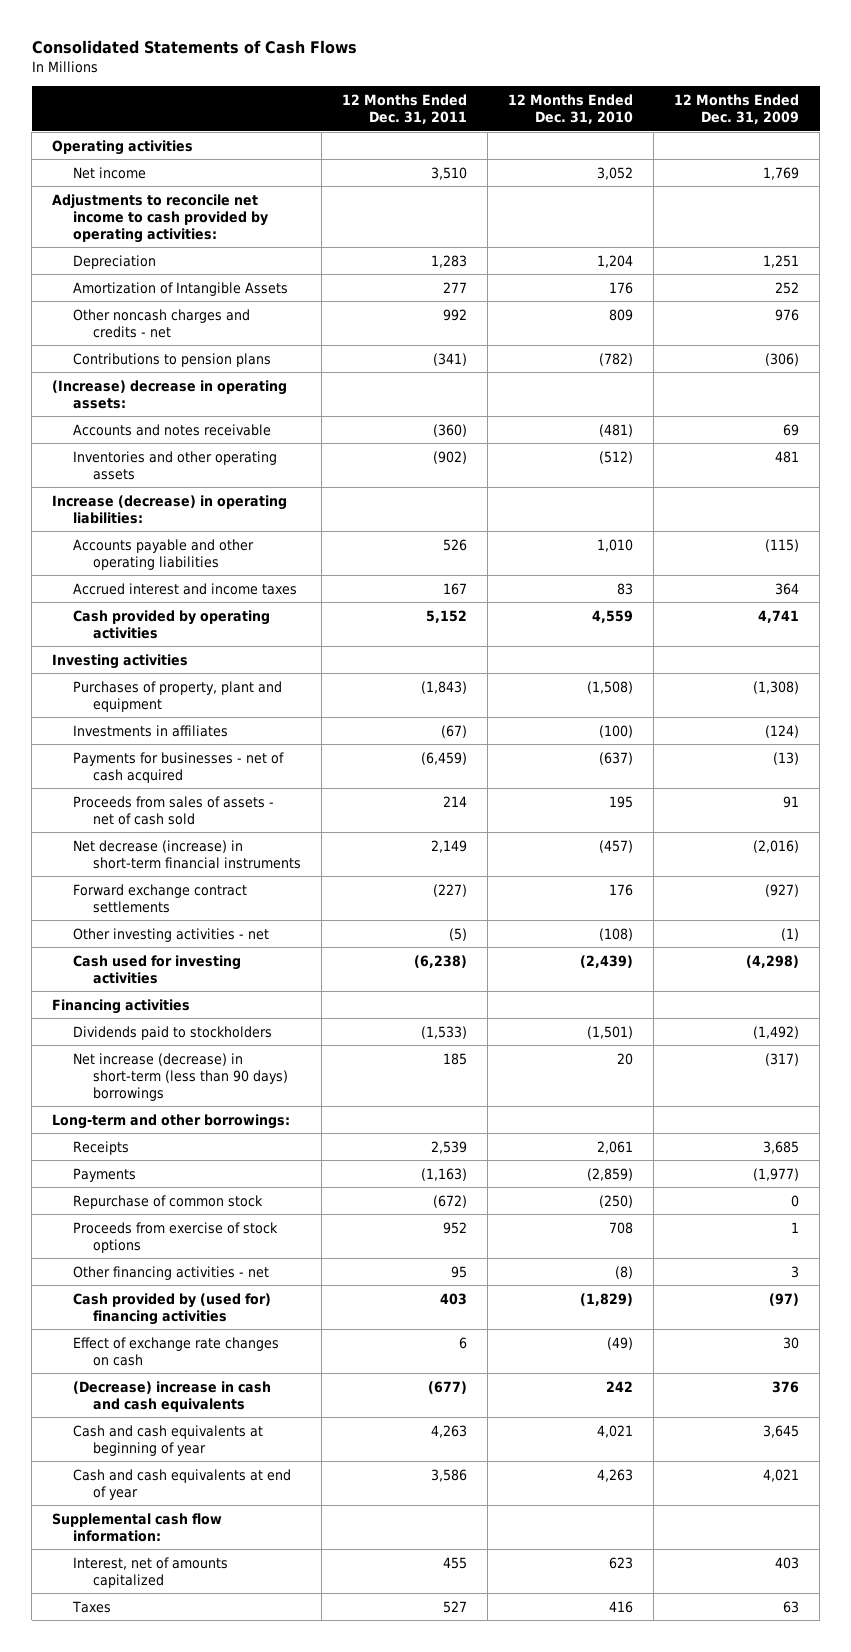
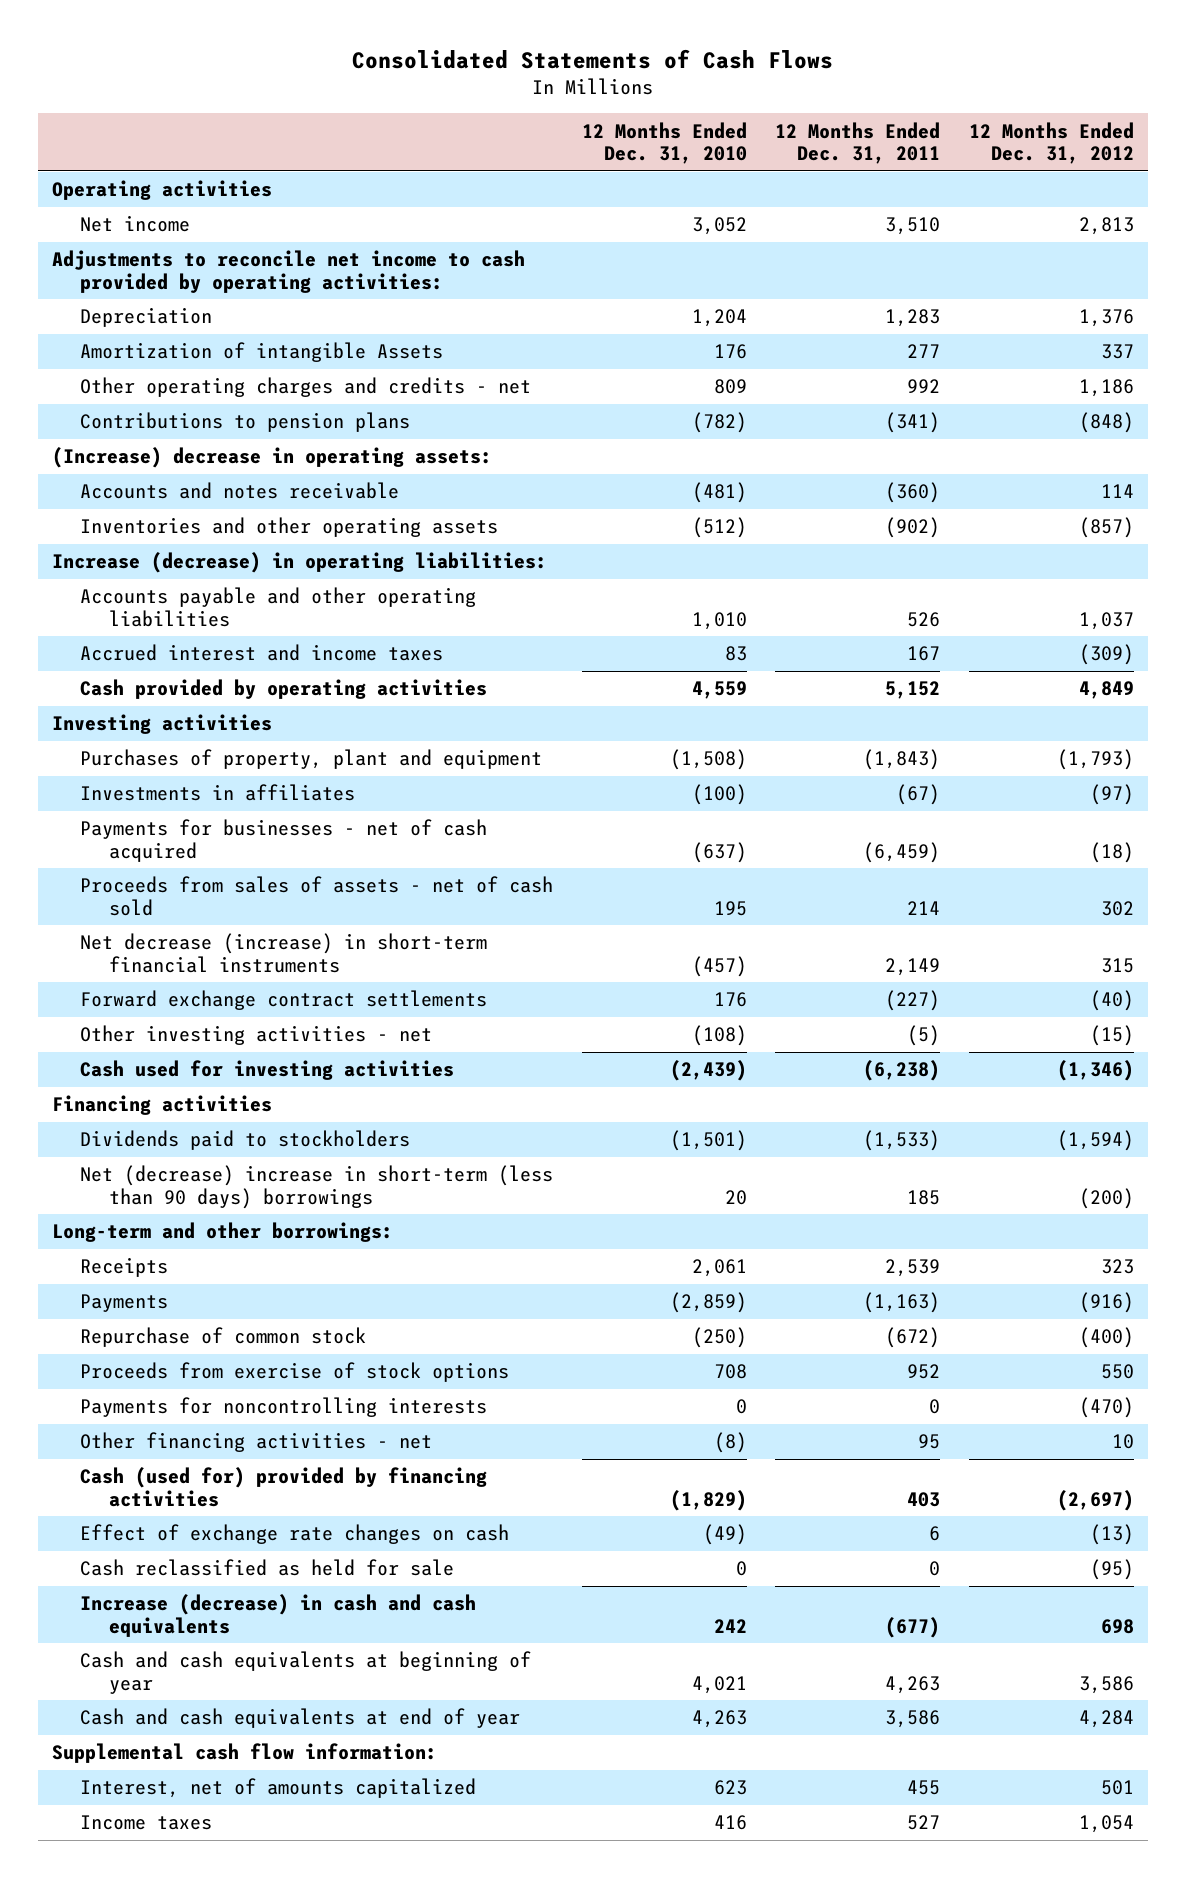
[674,93,800,125] 12 Months Ended Dec. 31, 2009 -> none
none -> [968,121,1134,164] 12 Months Ended Dec. 31, 2012
[72,281,288,296] Amortization of Intangible Assets -> [80,342,444,363] Amortization of intangible Assets
[72,308,250,338] Other noncash charges and credits - net -> [80,377,532,398] Other operating charges and credits - net
[72,1052,289,1101] Net increase (decrease) in short-term (less than 90 days) borrowings -> [80,1165,554,1209] Net (decrease) increase in short-term (less than 90 days) borrowings
none -> [80,1397,488,1418] Payments for noncontrolling interests
[72,1292,271,1325] Cash provided by (used for) financing activities -> [80,1467,488,1507] Cash (used for) provided by financing activities
none -> [80,1559,455,1577] Cash reclassified as held for sale
[72,1380,271,1412] (Decrease) increase in cash and cash equivalents -> [80,1594,477,1637] Increase (decrease) in cash and cash equivalents
[71,1600,111,1613] Taxes -> [80,1815,213,1831] Income taxes

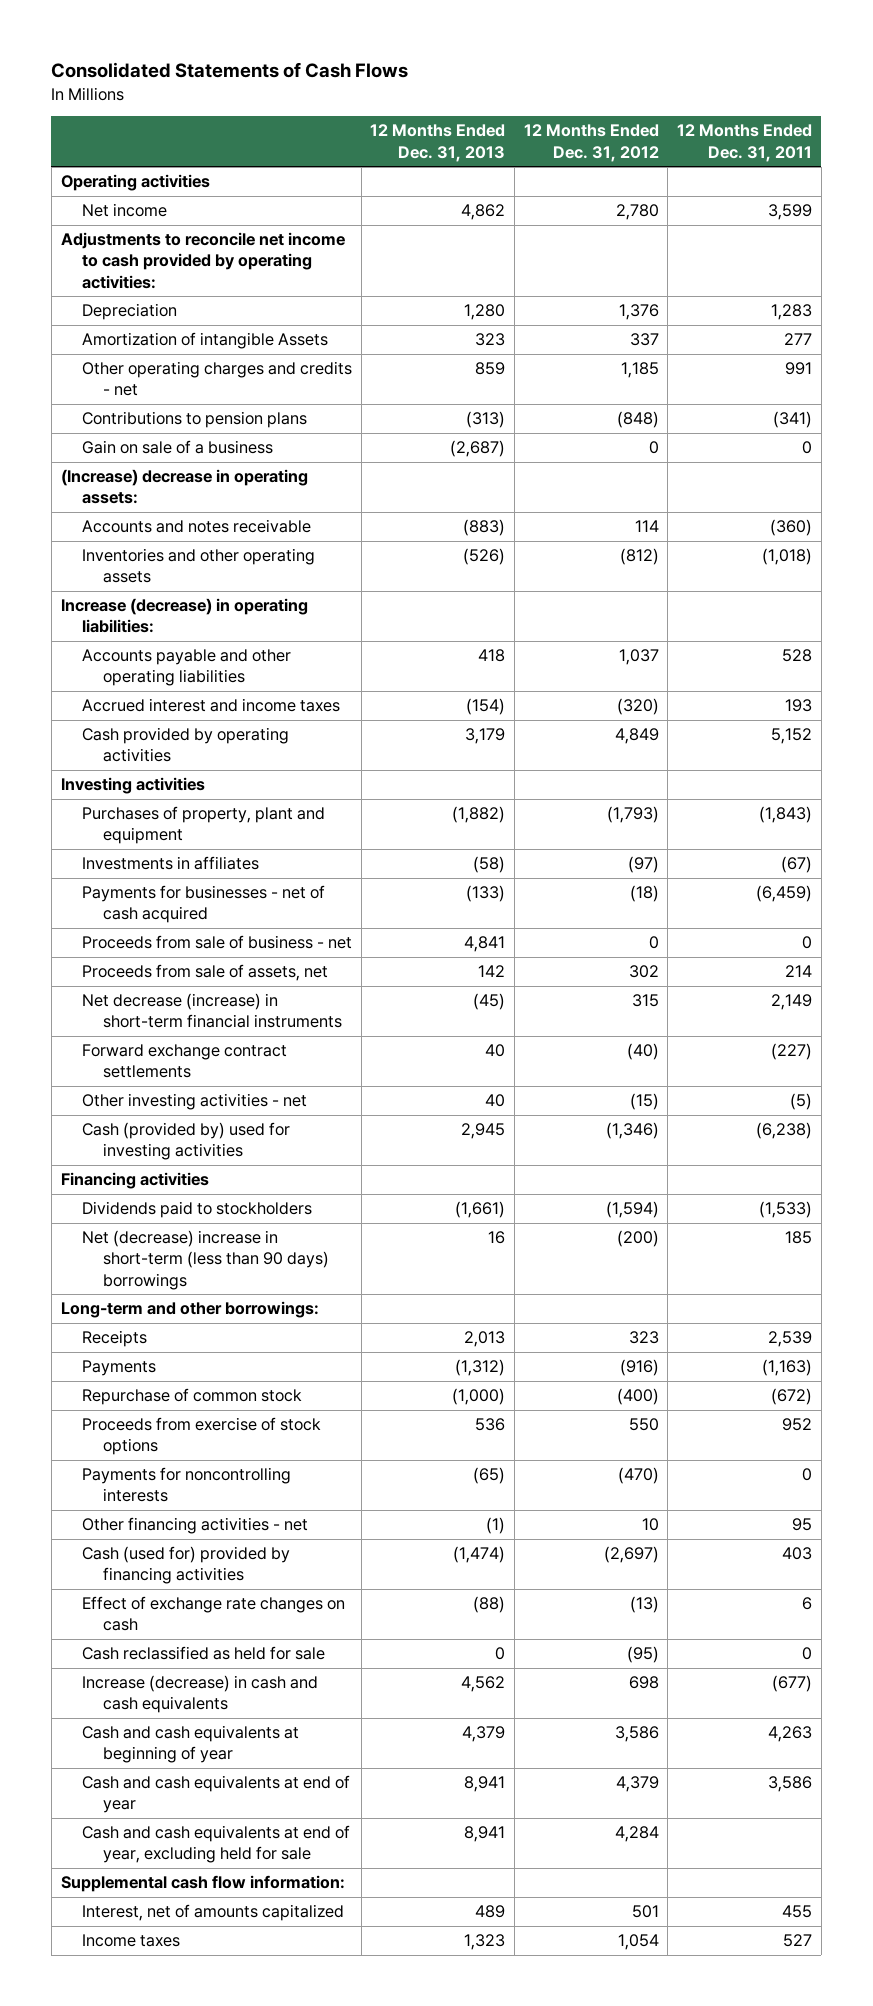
[581,121,747,164] 12 Months Ended Dec. 31, 2010 -> none
none -> [370,124,506,162] 12 Months Ended Dec. 31, 2013
[885,217,941,236] 3,510 -> [768,204,813,221] 3,599
[1078,217,1134,236] 2,813 -> [615,204,659,221] 2,780
[907,379,941,394] 992 -> [785,362,813,376] 991
[1078,379,1134,398] 1,186 -> [620,362,659,379] 1,185
none -> [81,440,273,455] Gain on sale of a business
[885,517,941,539] (902) -> [762,548,813,566] (1,018)
[1078,517,1134,539] (857) -> [619,548,659,566] (812)
[907,611,941,627] 526 -> [782,649,813,663] 528
[907,646,941,662] 167 -> [785,699,813,713] 193
[1078,644,1134,666] (309) -> [616,698,659,716] (320)
none -> [81,935,352,950] Proceeds from sale of business - net
[80,876,554,916] Proceeds from sales of assets - net of cash sold -> [81,964,328,982] Proceeds from sale of assets, net
[80,1060,455,1081] Cash used for investing activities -> [81,1122,290,1161] Cash (provided by) used for investing activities
[1078,1710,1134,1729] 4,284 -> [615,1776,659,1793] 4,379
none -> [81,1825,350,1864] Cash and cash equivalents at end of year, excluding held for sale

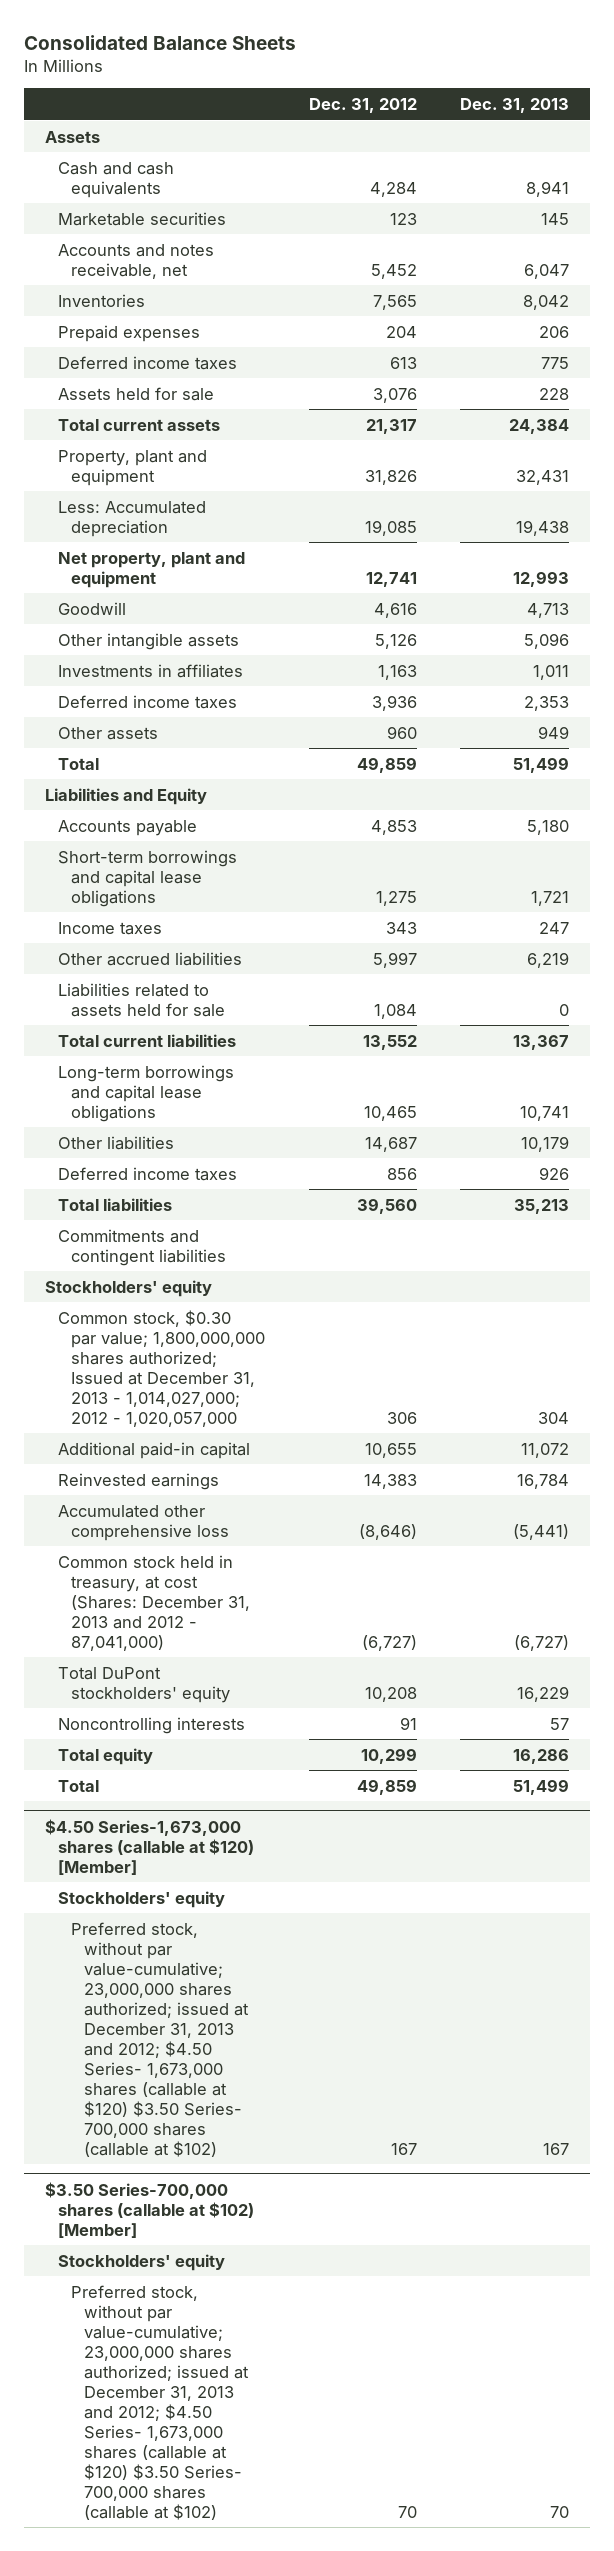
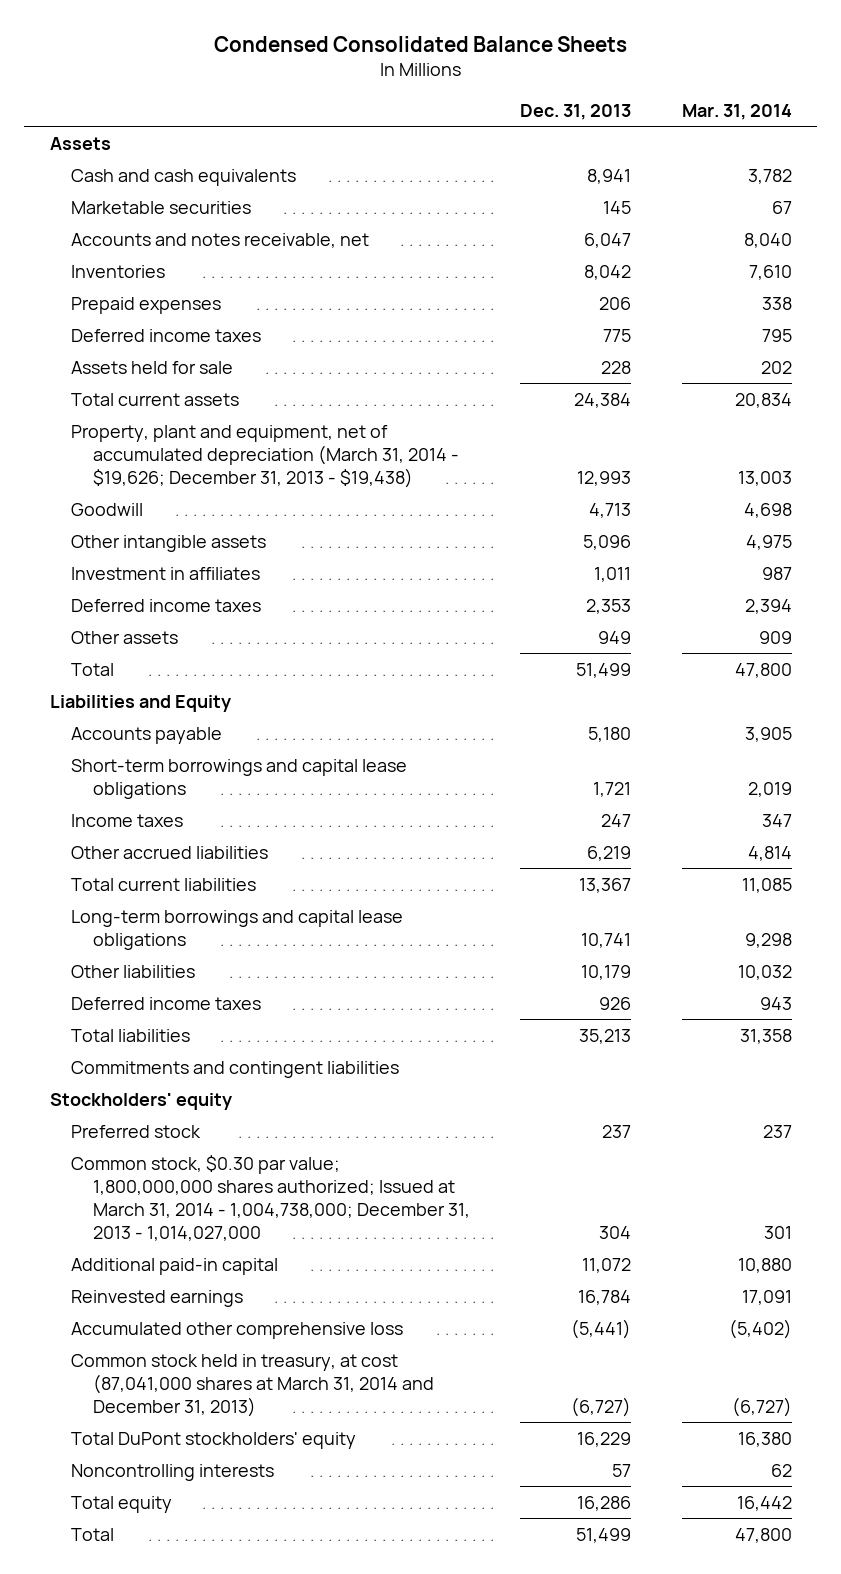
[23,34,296,50] Consolidated Balance Sheets -> [213,36,627,53] Condensed Consolidated Balance Sheets
[308,98,417,114] Dec. 31, 2012 -> none
none -> [681,103,792,120] Mar. 31, 2014
[58,449,208,486] Property, plant and equipment -> none
[58,500,207,537] Less: Accumulated depreciation -> none
[58,551,246,588] Net property, plant and equipment -> [71,424,459,488] Property, plant and equipment, net of accumulated depreciation (March 31, 2014 - $19,626; December 31, 2013 - $19,438)
[58,663,244,678] Investments in affiliates -> [71,566,261,580] Investment in affiliates
[58,982,226,1017] Liabilities related to assets held for sale -> none
none -> [71,1124,202,1138] Preferred stock
[58,1309,266,1427] Common stock, $0.30 par value; 1,800,000,000 shares authorized; Issued at December 31, 2013 - 1,014,027,000; 2012 - 1,020,057,000 -> [71,1154,470,1241] Common stock, $0.30 par value; 1,800,000,000 shares authorized; Issued at March 31, 2014 - 1,004,738,000; December 31, 2013 - 1,014,027,000
[58,1554,251,1651] Common stock held in treasury, at cost (Shares: December 31, 2013 and 2012 - 87,041,000) -> [71,1353,434,1417] Common stock held in treasury, at cost (87,041,000 shares at March 31, 2014 and December 31, 2013)
[45,1818,255,1875] $4.50 Series-1,673,000 shares (callable at $120) [Member] -> none
[58,1890,226,1908] Stockholders' equity -> none
[71,1921,250,2157] Preferred stock, without par value-cumulative; 23,000,000 shares authorized; issued at December 31, 2013 and 2012; $4.50 Series- 1,673,000 shares (callable at $120) $3.50 Series- 700,000 shares (callable at $102) -> none
[45,2181,255,2238] $3.50 Series-700,000 shares (callable at $102) [Member] -> none
[58,2253,226,2271] Stockholders' equity -> none
[71,2284,250,2520] Preferred stock, without par value-cumulative; 23,000,000 shares authorized; issued at December 31, 2013 and 2012; $4.50 Series- 1,673,000 shares (callable at $120) $3.50 Series- 700,000 shares (callable at $102) -> none

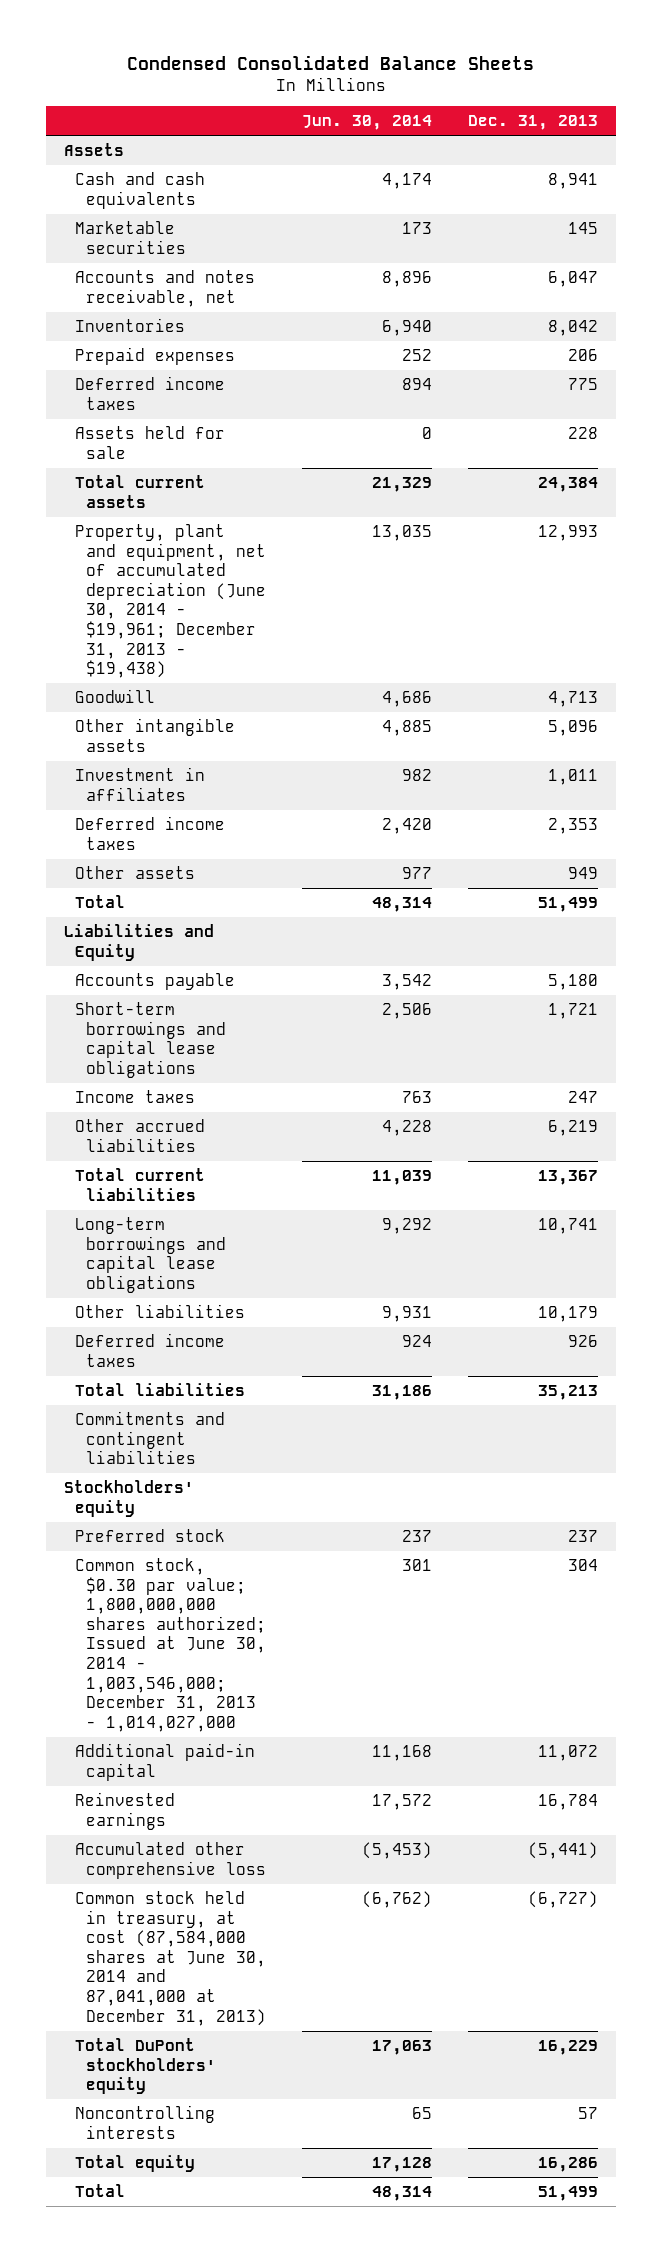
[681,103,792,120] Mar. 31, 2014 -> none
none -> [302,114,433,130] Jun. 30, 2014
[71,424,459,488] Property, plant and equipment, net of accumulated depreciation (March 31, 2014 - $19,626; December 31, 2013 - $19,438) -> [75,523,267,679] Property, plant and equipment, net of accumulated depreciation (June 30, 2014 - $19,961; December 31, 2013 - $19,438)
[71,1154,470,1241] Common stock, $0.30 par value; 1,800,000,000 shares authorized; Issued at March 31, 2014 - 1,004,738,000; December 31, 2013 - 1,014,027,000 -> [75,1557,267,1732] Common stock, $0.30 par value; 1,800,000,000 shares authorized; Issued at June 30, 2014 - 1,003,546,000; December 31, 2013 - 1,014,027,000
[71,1353,434,1417] Common stock held in treasury, at cost (87,041,000 shares at March 31, 2014 and December 31, 2013) -> [75,1890,267,2026] Common stock held in treasury, at cost (87,584,000 shares at June 30, 2014 and 87,041,000 at December 31, 2013)

